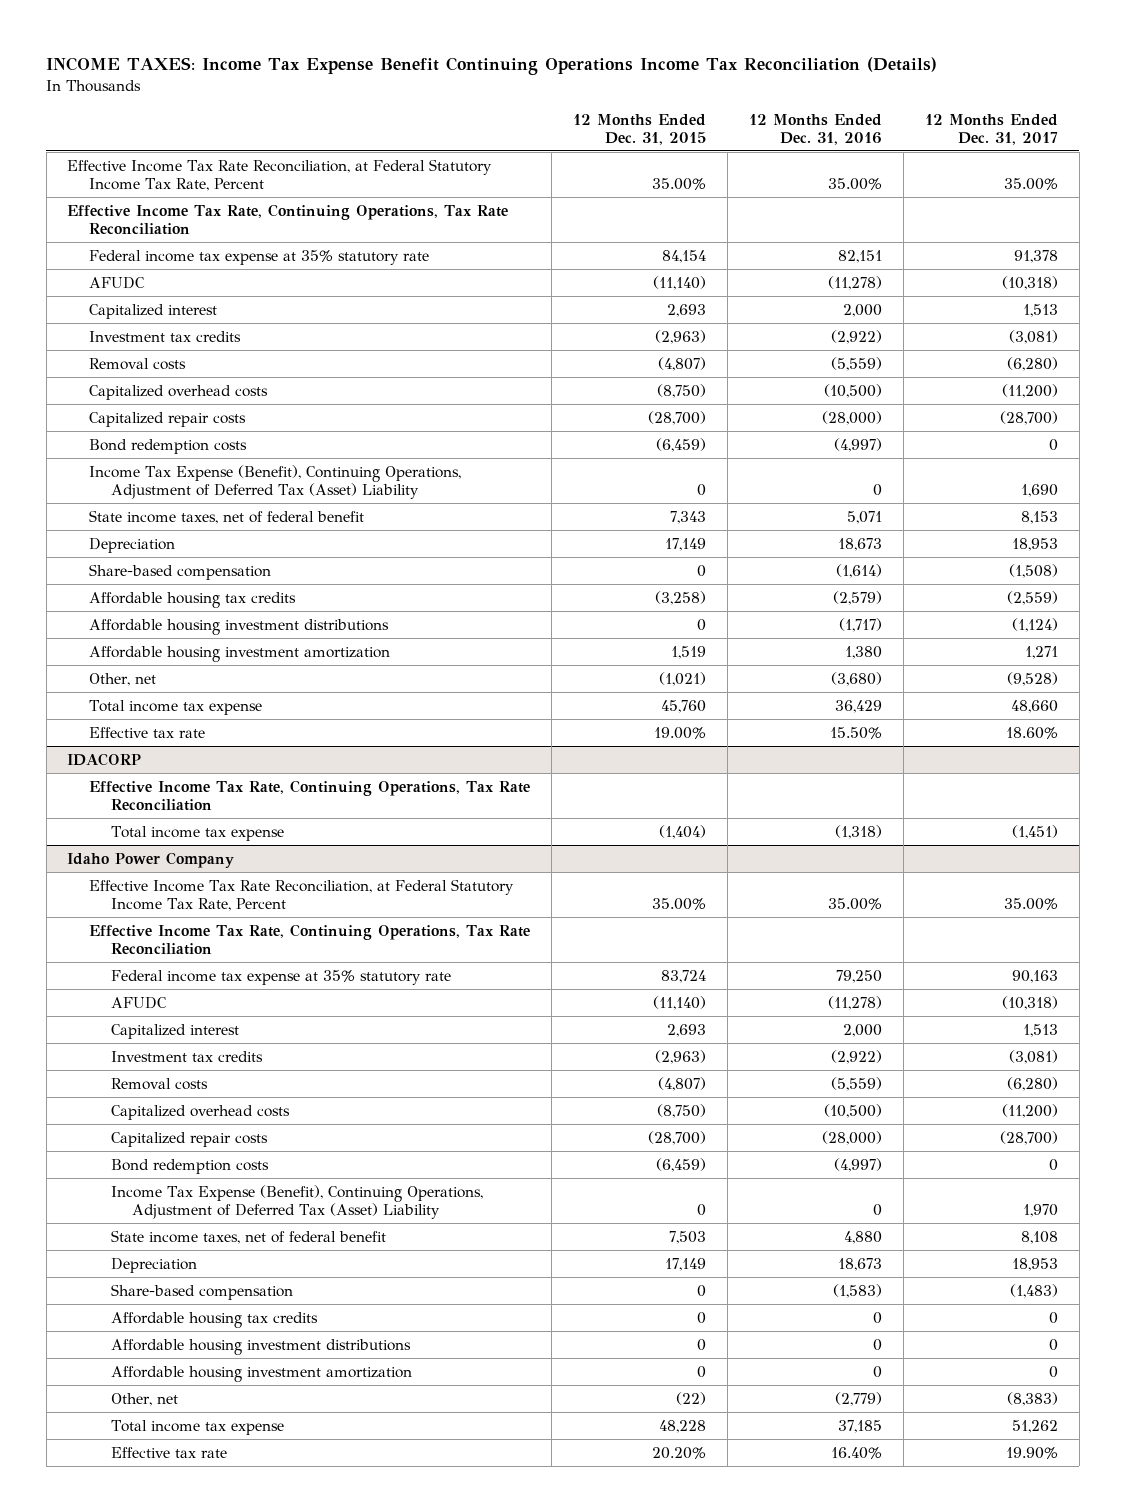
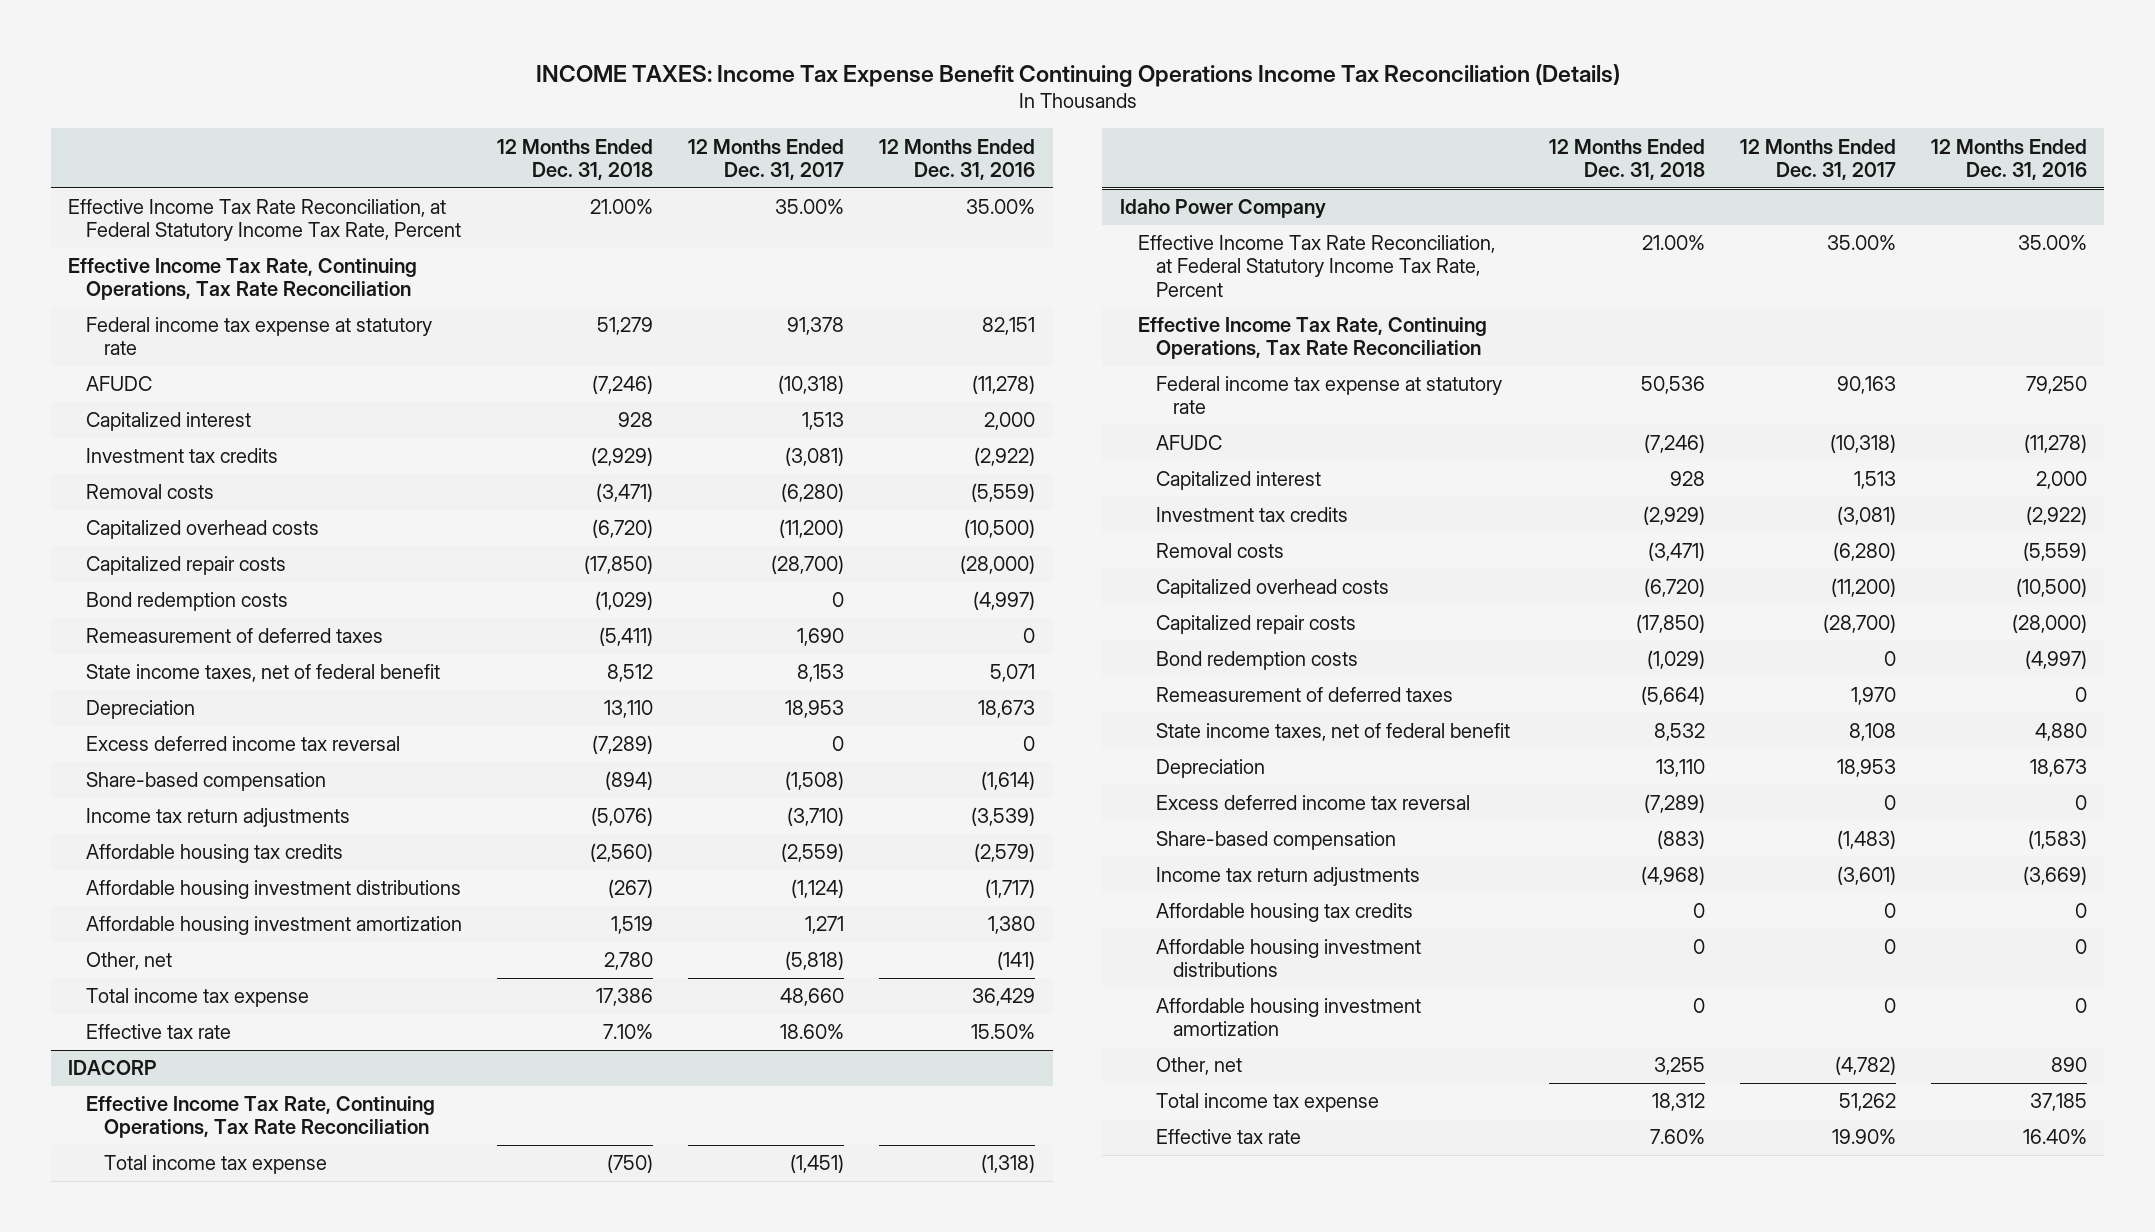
[572,113,706,145] 12 Months Ended Dec. 31, 2015 -> none
none -> [497,138,654,180] 12 Months Ended Dec. 31, 2018
[89,249,430,265] Federal income tax expense at 35% statutory rate -> [86,317,433,356] Federal income tax expense at statutory rate
[89,464,462,499] Income Tax Expense (Benefit), Continuing Operations, Adjustment of Deferred Tax (Asset) Liability -> [86,628,384,644] Remeasurement of deferred taxes
none -> [86,736,401,752] Excess deferred income tax reversal
none -> [86,808,351,828] Income tax return adjustments
[830,671,882,686] (3,680) -> [997,951,1036,971] (141)
[1006,671,1058,686] (9,528) -> [785,951,845,971] (5,818)
[110,969,451,985] Federal income tax expense at 35% statutory rate -> [1155,376,1502,415] Federal income tax expense at statutory rate
[110,1184,483,1219] Income Tax Expense (Benefit), Continuing Operations, Adjustment of Deferred Tax (Asset) Liability -> [1155,687,1453,703] Remeasurement of deferred taxes
none -> [1155,795,1470,811] Excess deferred income tax reversal
none -> [1155,867,1420,887] Income tax return adjustments
[834,1391,882,1406] (2,779) -> [2050,1057,2087,1073] 890
[1006,1391,1058,1406] (8,383) -> [1834,1056,1896,1076] (4,782)

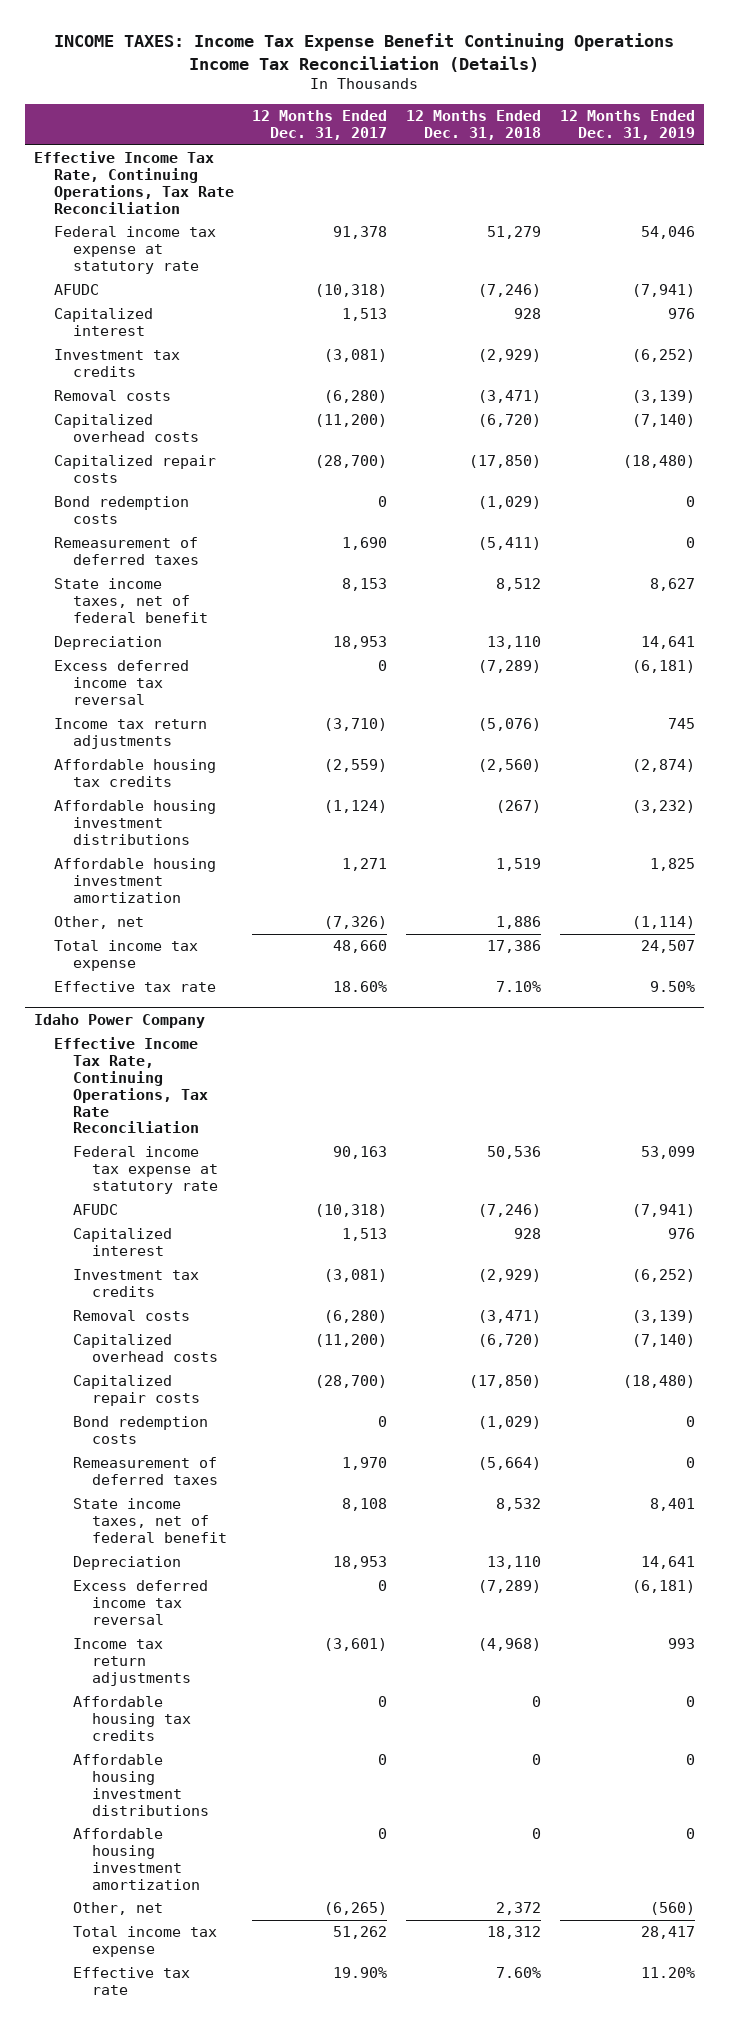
[879,138,1036,180] 12 Months Ended Dec. 31, 2016 -> none
none -> [559,110,695,141] 12 Months Ended Dec. 31, 2019
[68,199,462,242] Effective Income Tax Rate Reconciliation, at Federal Statutory Income Tax Rate, Percent -> none
[86,772,327,792] Share-based compensation -> none
[604,952,654,971] 2,780 -> [495,916,541,930] 1,886
[785,951,845,971] (5,818) -> [324,916,388,930] (7,326)
[68,1060,158,1076] IDACORP -> none
[86,1096,436,1139] Effective Income Tax Rate, Continuing Operations, Tax Rate Reconciliation -> none
[103,1155,327,1175] Total income tax expense -> none
[1137,235,1495,297] Effective Income Tax Rate Reconciliation, at Federal Statutory Income Tax Rate, Percent -> none
[1155,831,1396,851] Share-based compensation -> none
[1653,1057,1705,1076] 3,255 -> [495,1902,541,1916] 2,372
[1834,1056,1896,1076] (4,782) -> [324,1902,388,1916] (6,265)

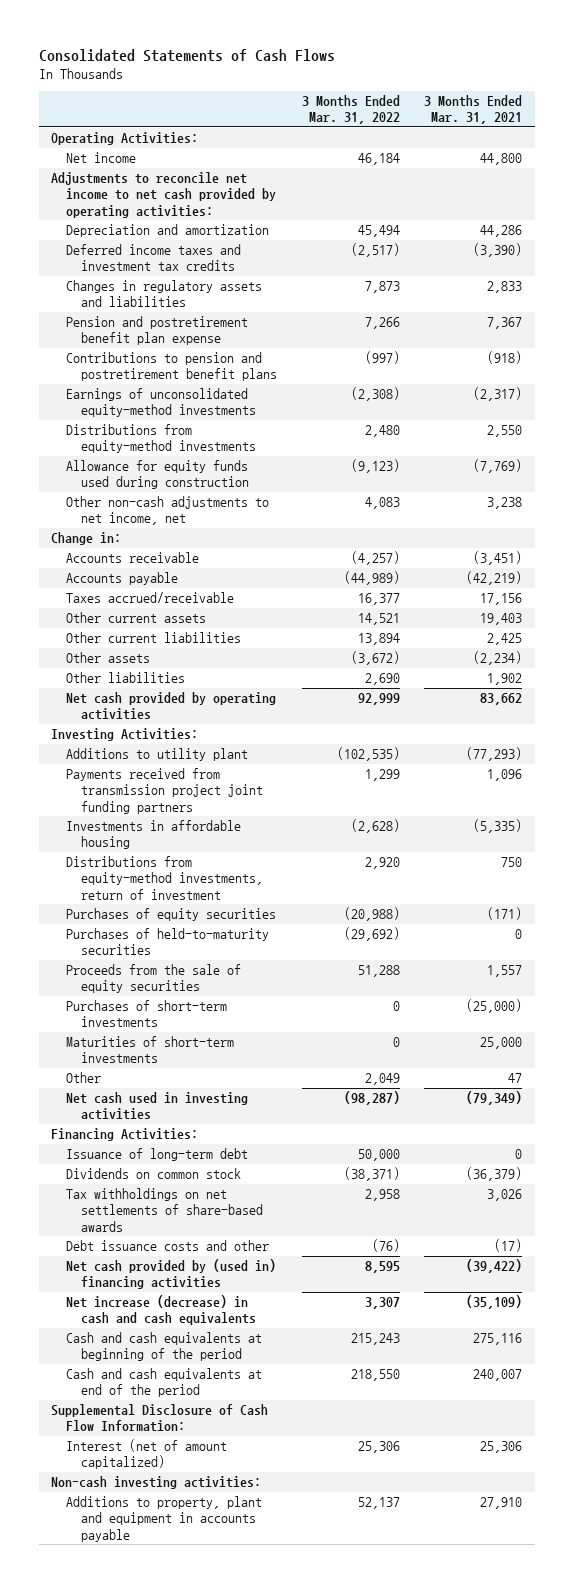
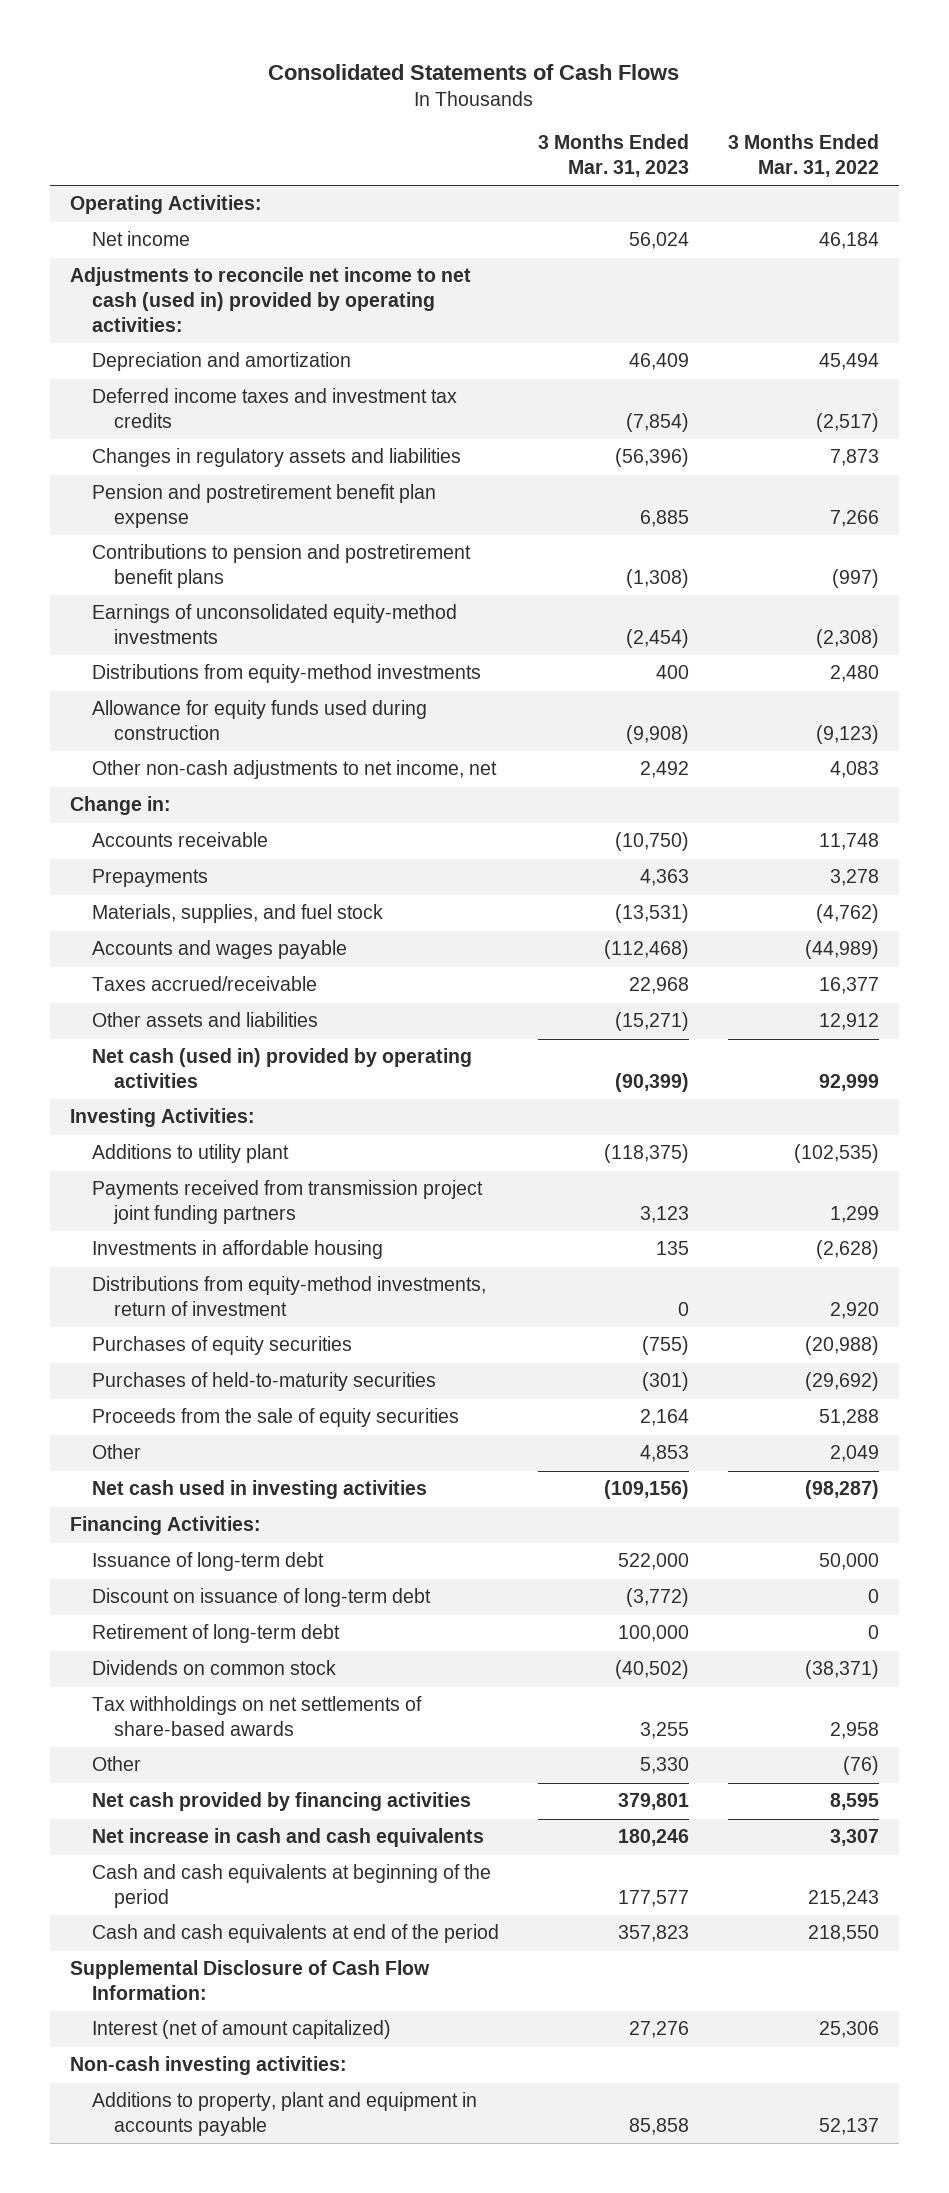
[424,95,523,125] 3 Months Ended Mar. 31, 2021 -> none
none -> [538,134,690,178] 3 Months Ended Mar. 31, 2023
[51,172,277,218] Adjustments to reconcile net income to net cash provided by operating activities: -> [69,267,471,332] Adjustments to reconcile net income to net cash (used in) provided by operating activities:
[350,551,400,566] (4,257) -> [819,833,880,851] 11,748
none -> [91,869,208,888] Prepayments
none -> [91,904,383,924] Materials, supplies, and fuel stock
[66,572,179,586] Accounts payable -> [91,940,347,960] Accounts and wages payable
[66,612,207,624] Other current assets -> none
[66,632,242,644] Other current liabilities -> none
[66,652,151,664] Other assets -> none
[66,672,186,684] Other liabilities -> [91,1012,318,1028] Other assets and liabilities
[364,673,400,686] 2,690 -> [819,1013,880,1031] 12,912
[66,692,277,721] Net cash provided by operating activities -> [91,1048,472,1089] Net cash (used in) provided by operating activities
[66,1000,228,1028] Purchases of short-term investments -> none
[66,1036,235,1064] Maturities of short-term investments -> none
none -> [91,1588,431,1608] Discount on issuance of long-term debt
none -> [91,1624,340,1644] Retirement of long-term debt
[66,1240,270,1252] Debt issuance costs and other -> [91,1756,141,1772] Other
[66,1259,277,1290] Net cash provided by (used in) financing activities -> [91,1792,471,1812] Net cash provided by financing activities
[66,1295,257,1326] Net increase (decrease) in cash and cash equivalents -> [91,1828,484,1848] Net increase in cash and cash equivalents

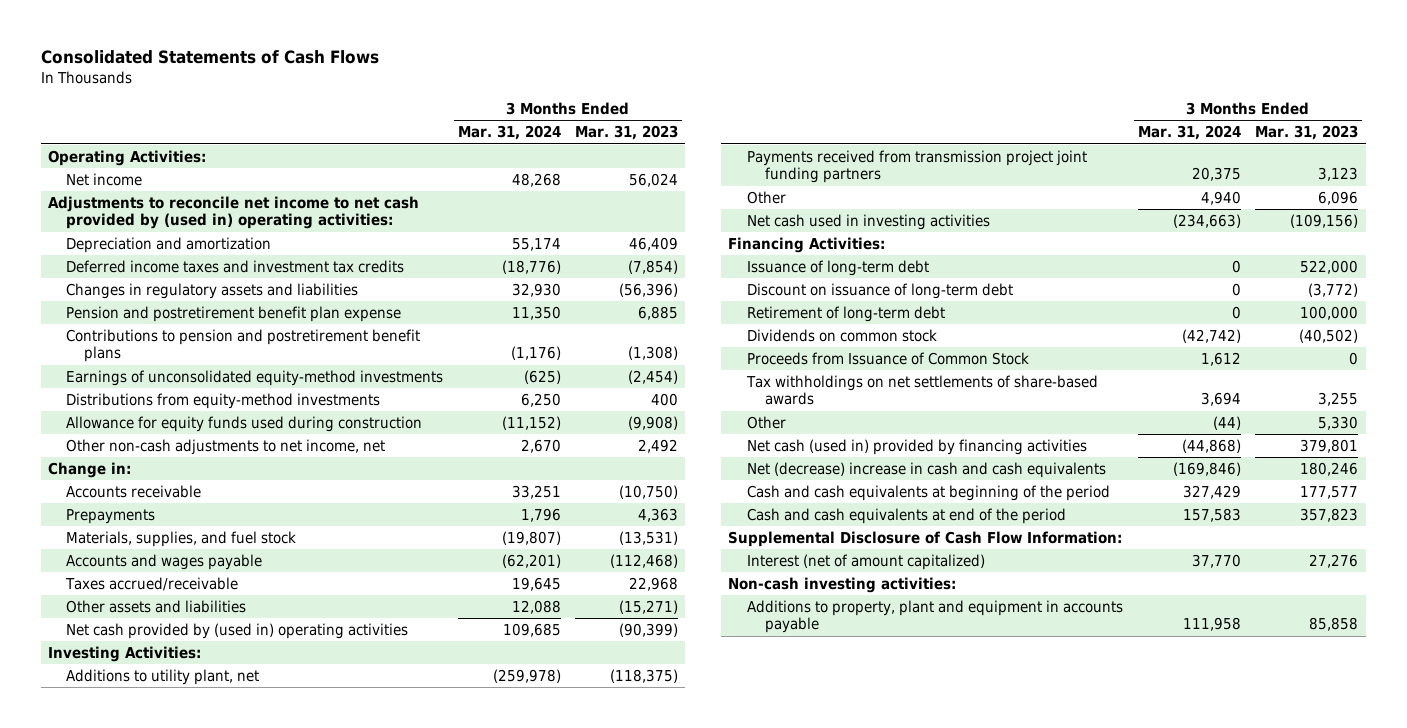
[728,134,880,178] 3 Months Ended Mar. 31, 2022 -> none
none -> [457,125,561,141] Mar. 31, 2024
[69,267,471,332] Adjustments to reconcile net income to net cash (used in) provided by operating activities: -> [48,195,420,230] Adjustments to reconcile net income to net cash provided by (used in) operating activities:
[91,1048,472,1089] Net cash (used in) provided by operating activities -> [66,622,409,639] Net cash provided by (used in) operating activities
[91,1144,289,1164] Additions to utility plant -> [66,668,260,685] Additions to utility plant, net
[91,1240,383,1260] Investments in affordable housing -> none
[91,1276,486,1317] Distributions from equity-method investments, return of investment -> none
[91,1336,352,1356] Purchases of equity securities -> none
[91,1372,436,1392] Purchases of held-to-maturity securities -> none
[91,1408,459,1428] Proceeds from the sale of equity securities -> none
[640,1445,690,1463] 4,853 -> [1318,190,1359,205] 6,096
none -> [746,351,1029,365] Proceeds from Issuance of Common Stock
[91,1792,471,1812] Net cash provided by financing activities -> [746,438,1087,455] Net cash (used in) provided by financing activities
[91,1828,484,1848] Net increase in cash and cash equivalents -> [746,461,1106,478] Net (decrease) increase in cash and cash equivalents

